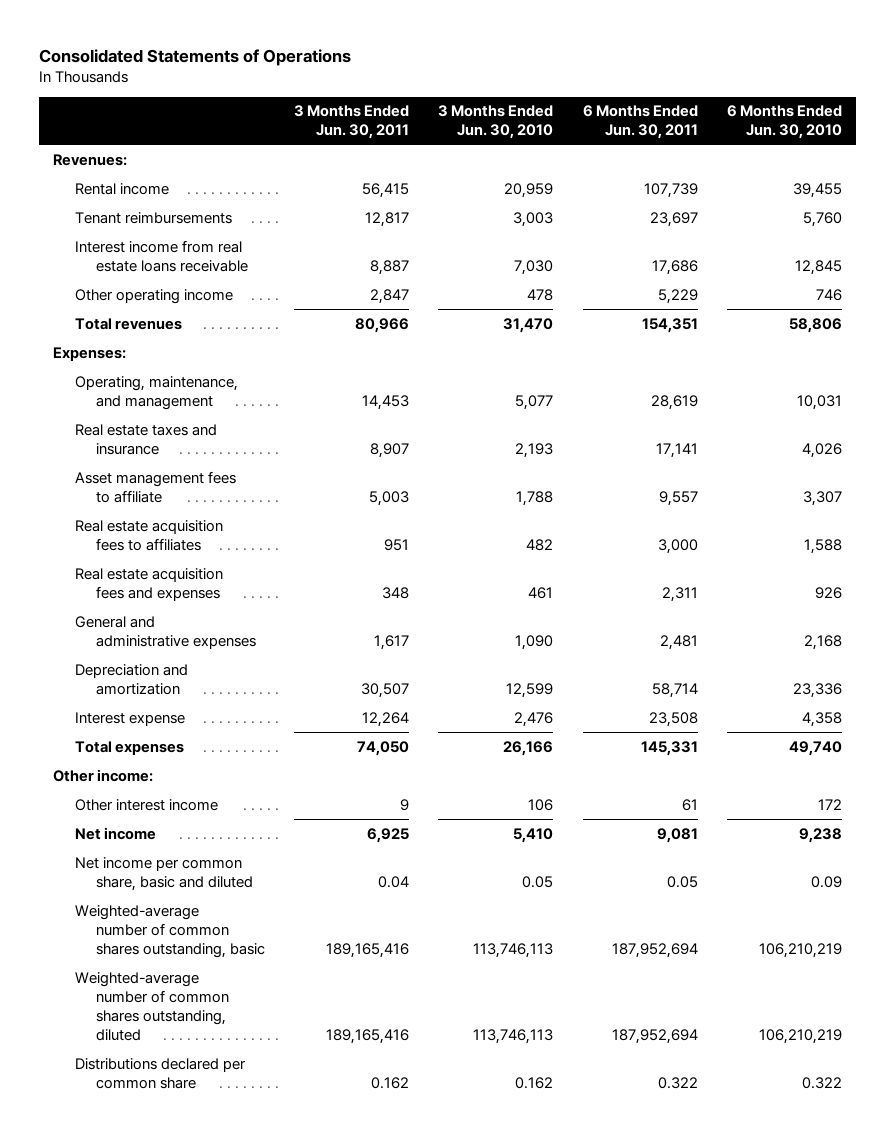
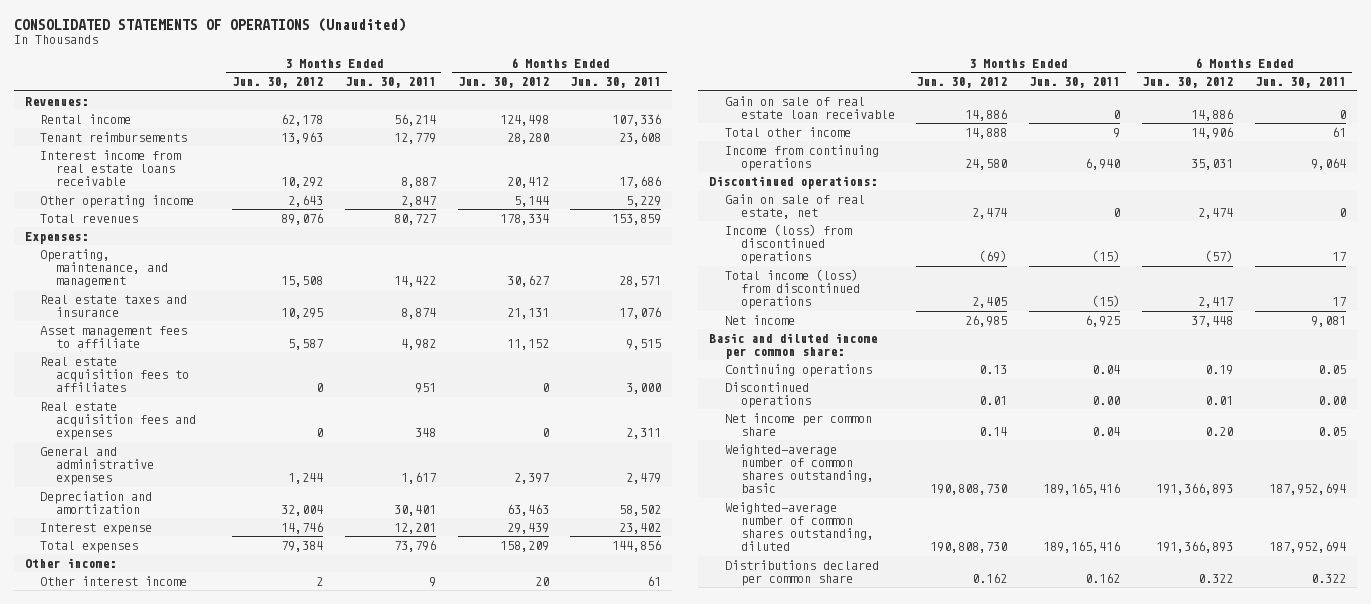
[38,48,351,66] Consolidated Statements of Operations -> [13,18,406,33] CONSOLIDATED STATEMENTS OF OPERATIONS (Unaudited)
[438,105,554,140] 3 Months Ended Jun. 30, 2010 -> none
[726,105,842,140] 6 Months Ended Jun. 30, 2010 -> none
none -> [231,77,323,89] Jun. 30, 2012
none -> [457,77,549,89] Jun. 30, 2012
[362,182,410,198] 56,415 -> [393,113,436,126] 56,214
[643,182,698,198] 107,739 -> [612,113,662,126] 107,336
[365,211,410,227] 12,817 -> [393,132,436,144] 12,779
[649,211,698,227] 23,697 -> [619,131,662,144] 23,608
[355,317,410,333] 80,966 -> [393,213,436,225] 80,727
[641,317,698,333] 154,351 -> [612,213,662,225] 153,859
[362,394,410,410] 14,453 -> [393,276,436,288] 14,422
[650,394,698,410] 28,619 -> [619,276,662,288] 28,571
[370,442,410,458] 8,907 -> [400,308,436,320] 8,874
[655,442,698,458] 17,141 -> [619,307,662,320] 17,076
[369,490,410,506] 5,003 -> [400,339,436,351] 4,982
[658,490,698,506] 9,557 -> [626,339,662,351] 9,515
[659,634,698,650] 2,481 -> [626,473,662,485] 2,479
[361,682,410,698] 30,507 -> [393,505,436,517] 30,401
[651,682,698,698] 58,714 -> [619,505,662,517] 58,502
[362,711,410,727] 12,264 -> [393,522,436,534] 12,201
[648,711,698,727] 23,508 -> [619,522,662,534] 23,402
[357,740,410,756] 74,050 -> [393,539,436,552] 73,796
[640,740,698,756] 145,331 -> [612,539,662,552] 144,856
none -> [724,95,895,120] Gain on sale of real estate loan receivable
none -> [724,126,851,137] Total other income
none -> [724,144,879,172] Income from continuing operations
none -> [709,175,878,189] Discontinued operations:
none -> [724,193,865,220] Gain on sale of real estate, net
none -> [724,223,852,265] Income (loss) from discontinued operations
none -> [724,268,860,310] Total income (loss) from discontinued operations
none -> [709,332,878,360] Basic and diluted income per common share:
none -> [724,363,872,377] Continuing operations
none -> [724,381,811,409] Discontinued operations
[74,856,253,891] Net income per common share, basic and diluted -> [724,412,872,437] Net income per common share

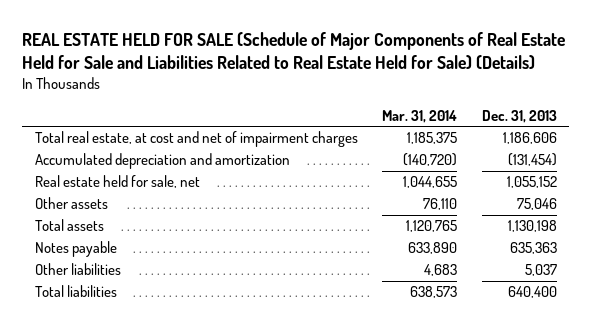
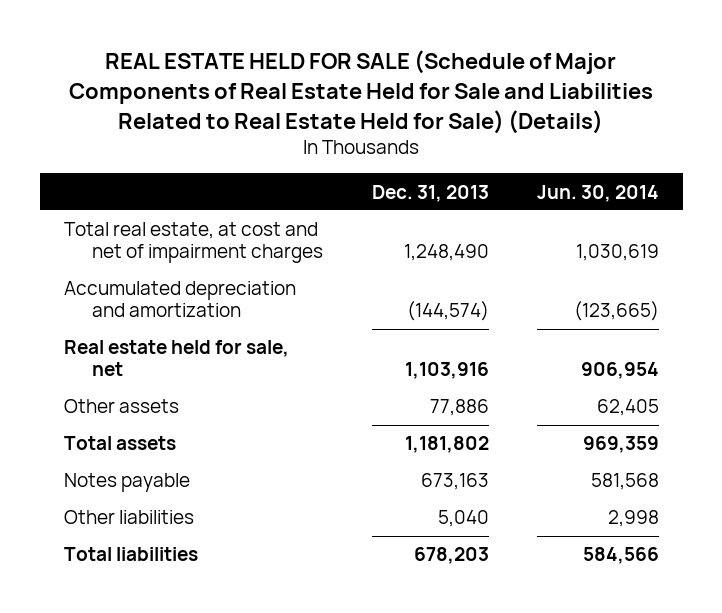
[382,109,458,123] Mar. 31, 2014 -> none
none -> [536,184,659,202] Jun. 30, 2014
[502,132,557,145] 1,186,606 -> [403,244,489,262] 1,248,490
[507,153,557,167] (131,454) -> [406,301,489,322] (144,574)
[506,176,557,189] 1,055,152 -> [404,362,489,380] 1,103,916
[516,198,557,211] 75,046 -> [429,399,489,417] 77,886
[507,220,557,233] 1,130,198 -> [404,436,489,454] 1,181,802
[509,242,557,255] 635,363 -> [420,473,489,491] 673,163
[524,264,557,277] 5,037 -> [437,510,489,528] 5,040
[507,286,557,299] 640,400 -> [413,547,489,565] 678,203

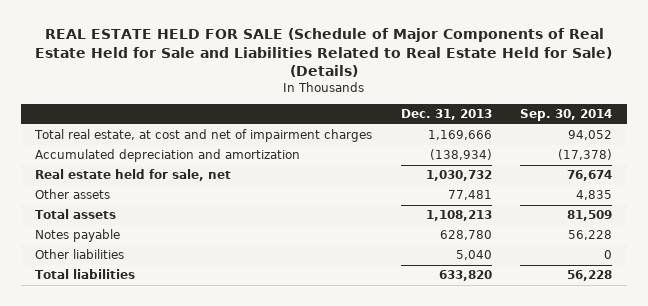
[536,184,659,202] Jun. 30, 2014 -> none
none -> [520,109,613,122] Sep. 30, 2014
[403,244,489,262] 1,248,490 -> [427,130,492,141] 1,169,666
[406,301,489,322] (144,574) -> [429,149,492,161] (138,934)
[404,362,489,380] 1,103,916 -> [425,170,492,182] 1,030,732
[429,399,489,417] 77,886 -> [447,190,492,201] 77,481
[404,436,489,454] 1,181,802 -> [425,210,492,222] 1,108,213
[420,473,489,491] 673,163 -> [439,230,492,241] 628,780
[413,547,489,565] 678,203 -> [438,270,492,282] 633,820

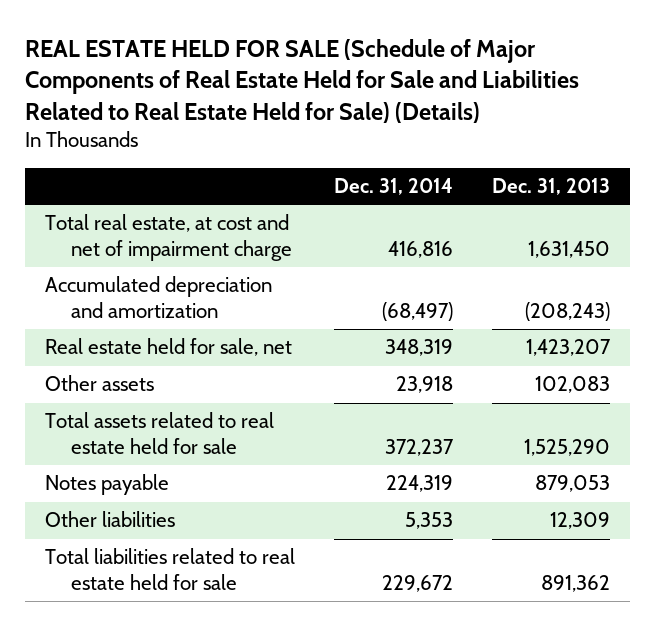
[520,109,613,122] Sep. 30, 2014 -> none
none -> [333,178,453,196] Dec. 31, 2014
[34,129,373,143] Total real estate, at cost and net of impairment charges -> [44,214,293,261] Total real estate, at cost and net of impairment charge
[427,130,492,141] 1,169,666 -> [528,240,611,258] 1,631,450
[429,149,492,161] (138,934) -> [525,301,611,321] (208,243)
[425,170,492,182] 1,030,732 -> [526,339,612,357] 1,423,207
[447,190,492,201] 77,481 -> [535,376,611,394] 102,083
[35,209,117,220] Total assets -> [44,412,274,454] Total assets related to real estate held for sale
[425,210,492,222] 1,108,213 -> [524,438,611,456] 1,525,290
[439,230,492,241] 628,780 -> [535,475,611,493] 879,053
[455,250,492,261] 5,040 -> [550,512,611,530] 12,309
[35,269,136,280] Total liabilities -> [44,548,295,590] Total liabilities related to real estate held for sale
[438,270,492,282] 633,820 -> [541,574,611,592] 891,362

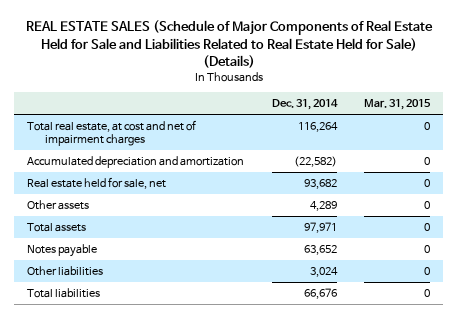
[24,38,579,123] REAL ESTATE HELD FOR SALE (Schedule of Major Components of Real Estate Held for Sale and Liabilities Related to Real Estate Held for Sale) (Details) -> [25,20,433,69] REAL ESTATE SALES (Schedule of Major Components of Real Estate Held for Sale and Liabilities Related to Real Estate Held for Sale) (Details)
[492,178,611,196] Dec. 31, 2013 -> none
none -> [363,99,431,111] Mar. 31, 2015
[44,214,293,261] Total real estate, at cost and net of impairment charge -> [27,119,197,146] Total real estate, at cost and net of impairment charges
[387,240,453,258] 416,816 -> [297,121,338,132] 116,264
[381,301,453,321] (68,497) -> [293,155,337,167] (22,582)
[384,339,453,357] 348,319 -> [303,178,337,189] 93,682
[395,376,453,394] 23,918 -> [309,200,337,211] 4,289
[44,412,274,454] Total assets related to real estate held for sale -> [27,222,87,232] Total assets
[384,438,454,456] 372,237 -> [303,221,337,233] 97,971
[385,475,453,493] 224,319 -> [303,244,337,255] 63,652
[404,512,453,530] 5,353 -> [309,266,338,277] 3,024
[44,548,295,590] Total liabilities related to real estate held for sale -> [27,287,101,298] Total liabilities
[381,574,453,592] 229,672 -> [303,287,337,299] 66,676

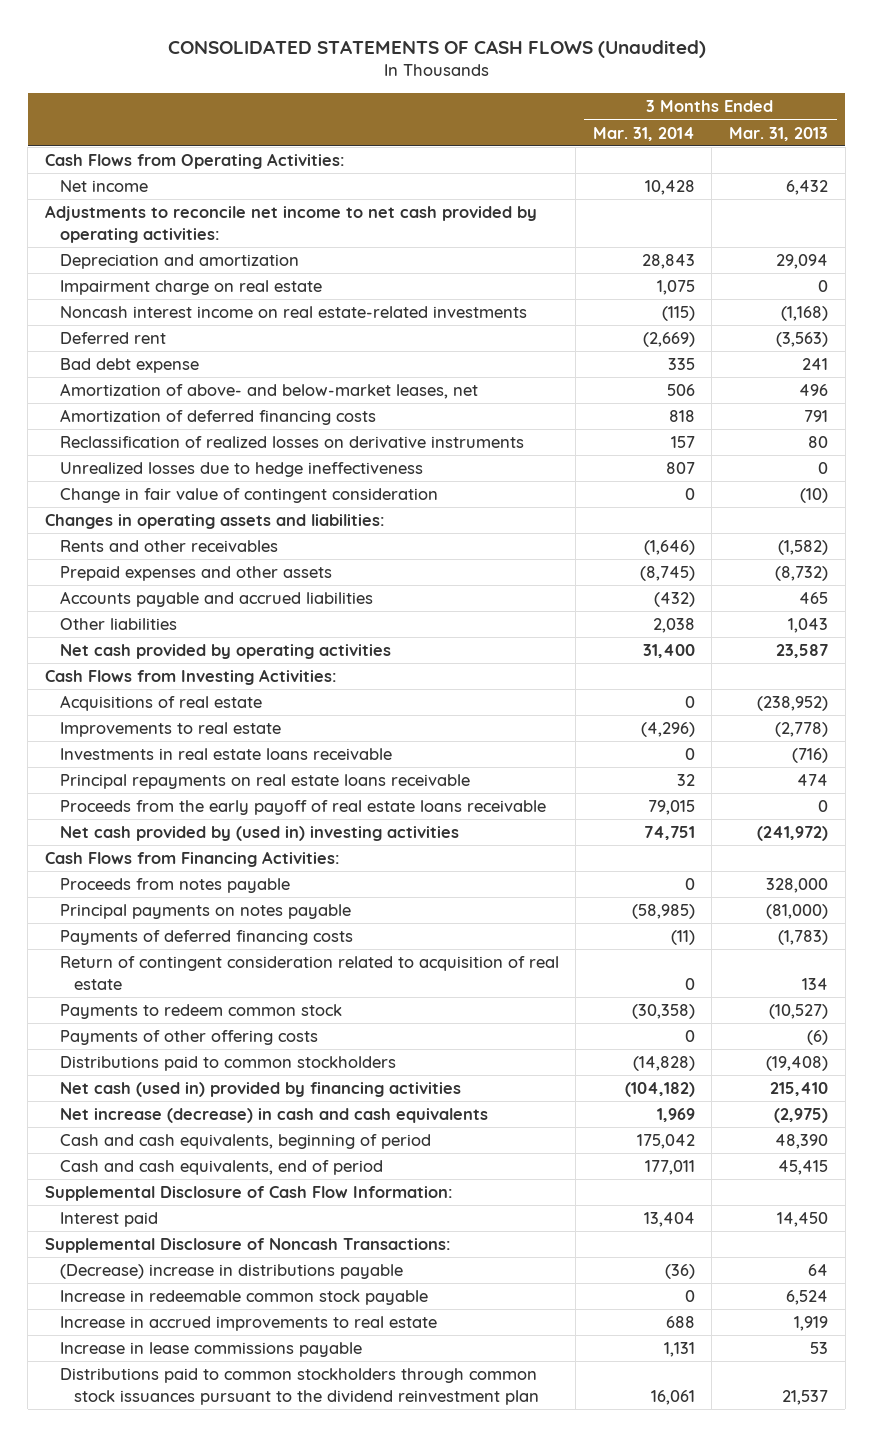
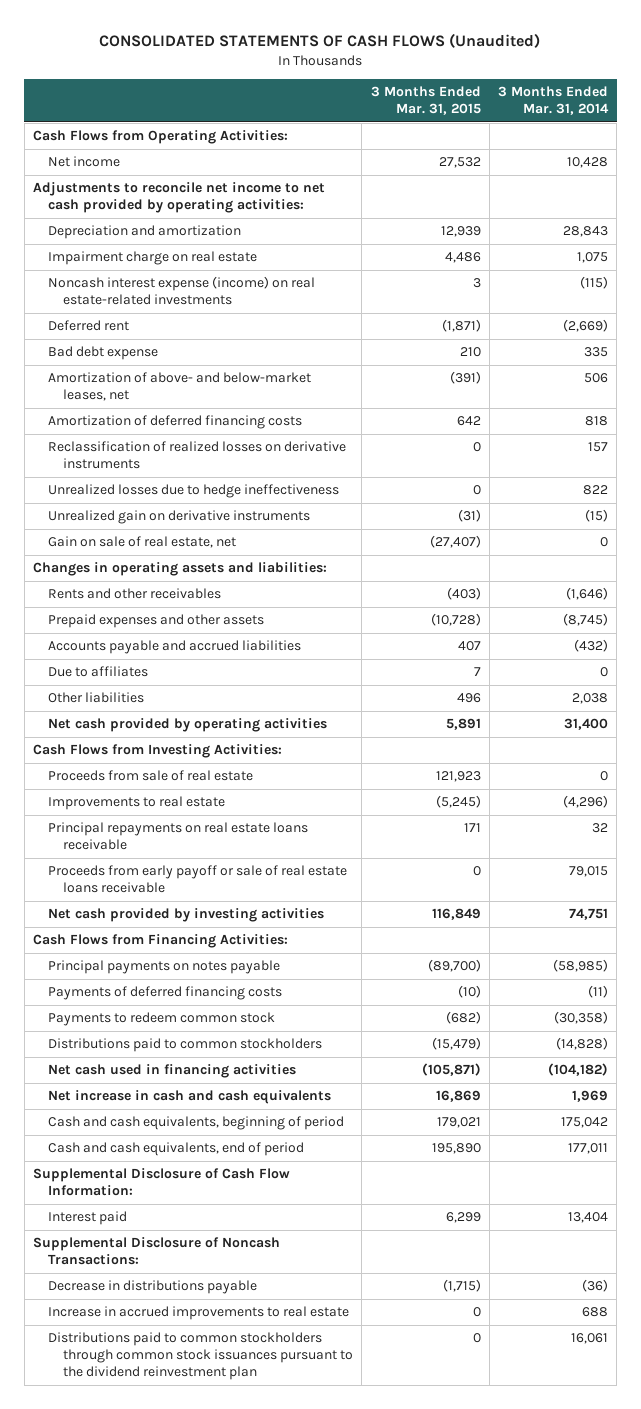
[729,126,829,141] Mar. 31, 2013 -> none
none -> [370,86,481,116] 3 Months Ended Mar. 31, 2015
[59,306,527,319] Noncash interest income on real estate-related investments -> [48,276,316,306] Noncash interest expense (income) on real estate-related investments
[59,488,438,504] Change in fair value of contingent consideration -> none
[665,462,695,475] 807 -> [583,485,609,496] 822
none -> [48,510,311,525] Unrealized gain on derivative instruments
none -> [48,536,237,549] Gain on sale of real estate, net
none -> [48,666,149,678] Due to affiliates
[59,695,262,712] Acquisitions of real estate -> none
none -> [48,770,254,782] Proceeds from sale of real estate
[59,748,392,761] Investments in real estate loans receivable -> none
[59,800,546,816] Proceeds from the early payoff of real estate loans receivable -> [48,865,348,894] Proceeds from early payoff or sale of real estate loans receivable
[59,826,459,842] Net cash provided by (used in) investing activities -> [48,908,325,923] Net cash provided by investing activities
[59,878,290,894] Proceeds from notes payable -> none
[59,956,559,990] Return of contingent consideration related to acquisition of real estate -> none
[59,1030,318,1046] Payments of other offering costs -> none
[59,1082,461,1098] Net cash (used in) provided by financing activities -> [48,1064,297,1079] Net cash used in financing activities
[59,1108,488,1124] Net increase (decrease) in cash and cash equivalents -> [48,1090,332,1105] Net increase in cash and cash equivalents
[59,1290,428,1306] Increase in redeemable common stock payable -> none
[59,1264,403,1280] (Decrease) increase in distributions payable -> [48,1280,258,1295] Decrease in distributions payable
[59,1342,362,1358] Increase in lease commissions payable -> none

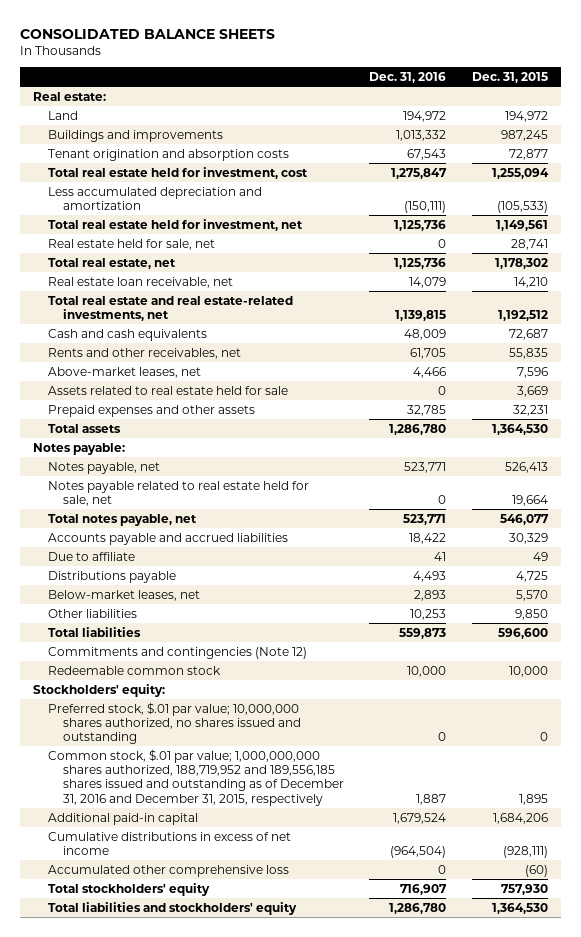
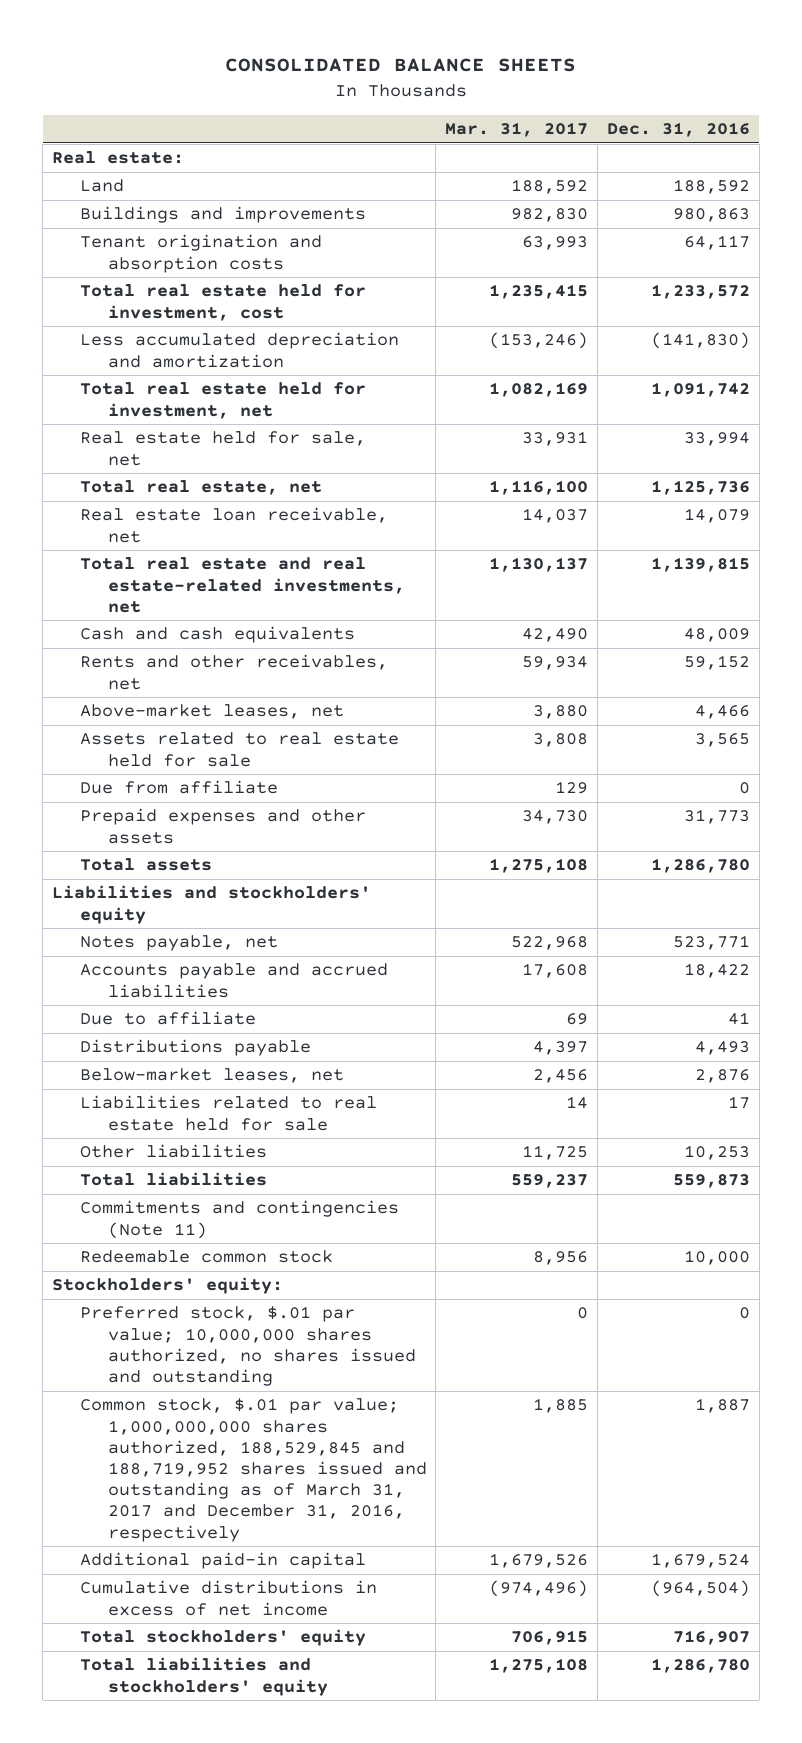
[472,71,549,83] Dec. 31, 2015 -> none
none -> [445,121,589,137] Mar. 31, 2017
[403,110,447,122] 194,972 -> [673,179,751,195] 188,592
[396,129,447,141] 1,013,332 -> [673,208,751,223] 980,863
[407,148,447,160] 67,543 -> [684,235,751,251] 64,117
[391,167,448,179] 1,275,847 -> [651,284,751,300] 1,233,572
[404,200,447,213] (150,111) -> [651,332,751,350] (141,830)
[394,219,447,231] 1,125,736 -> [651,382,751,398] 1,091,742
[438,238,447,248] 0 -> [684,432,751,447] 33,994
[410,347,447,359] 61,705 -> [684,655,751,671] 59,152
[438,385,447,395] 0 -> [695,733,751,748] 3,565
none -> [79,780,278,795] Due from affiliate
[407,404,447,416] 32,785 -> [684,809,751,825] 31,773
[32,442,125,455] Notes payable: -> none
none -> [52,885,372,924] Liabilities and stockholders' equity
[47,480,309,506] Notes payable related to real estate held for sale, net -> none
[47,513,197,526] Total notes payable, net -> none
[414,589,447,601] 2,893 -> [695,1069,751,1084] 2,876
none -> [79,1095,377,1131] Liabilities related to real estate held for sale
[47,646,307,659] Commitments and contingencies (Note 12) -> [79,1200,399,1239] Commitments and contingencies (Note 11)
[47,748,344,806] Common stock, $.01 par value; 1,000,000,000 shares authorized, 188,719,952 and 189,556,185 shares issued and outstanding as of December 31, 2016 and December 31, 2015, respectively -> [79,1398,427,1542] Common stock, $.01 par value; 1,000,000,000 shares authorized, 188,529,845 and 188,719,952 shares issued and outstanding as of March 31, 2017 and December 31, 2016, respectively
[47,864,289,877] Accumulated other comprehensive loss -> none

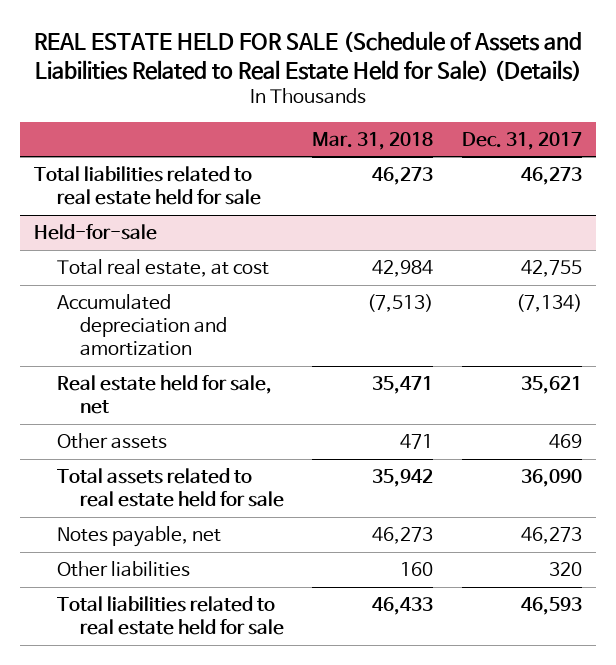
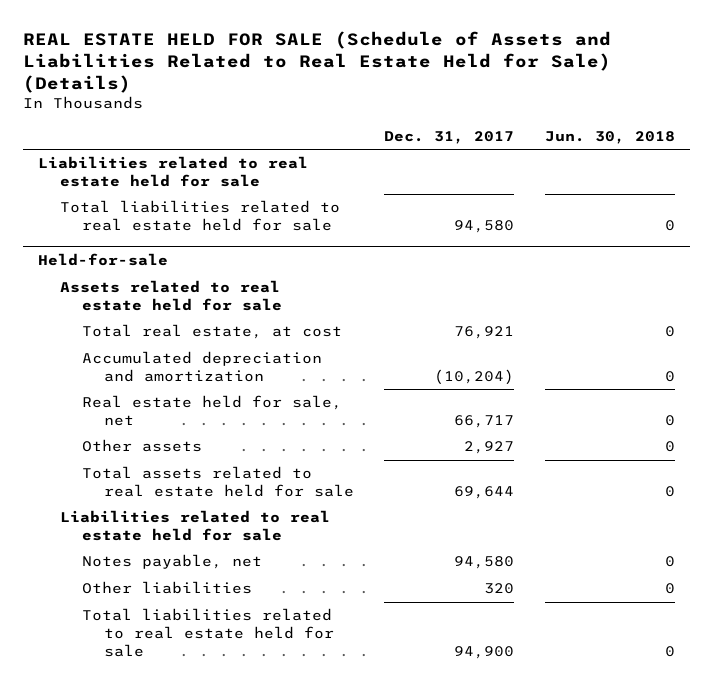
[312,131,434,150] Mar. 31, 2018 -> none
none -> [544,130,675,144] Jun. 30, 2018
none -> [38,156,309,187] Liabilities related to real estate held for sale
[520,166,582,185] 46,273 -> [454,219,515,233] 94,580
none -> [60,280,283,311] Assets related to real estate held for sale
[520,259,582,277] 42,755 -> [454,326,515,340] 76,921
[515,293,582,312] (7,134) -> [434,368,515,385] (10,204)
[520,375,582,394] 35,621 -> [454,414,515,428] 66,717
[548,433,582,448] 469 -> [464,441,515,455] 2,927
[520,468,582,487] 36,090 -> [454,485,515,499] 69,644
none -> [60,510,331,541] Liabilities related to real estate held for sale
[520,526,582,544] 46,273 -> [454,556,515,570] 94,580
[520,596,582,615] 46,593 -> [454,645,515,659] 94,900

